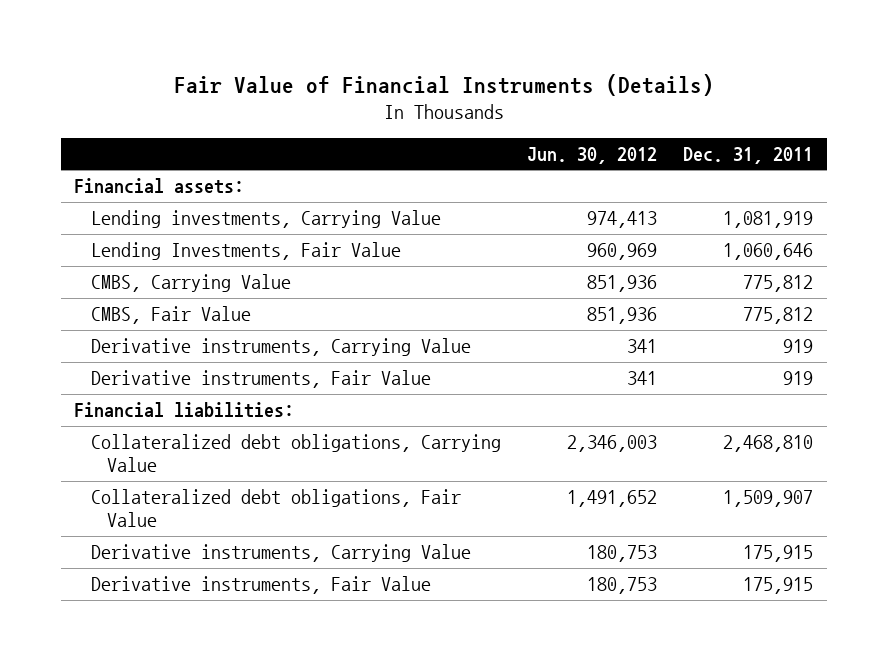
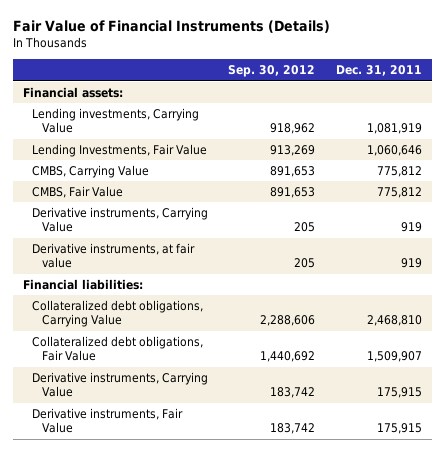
[527,146,658,164] Jun. 30, 2012 -> none
none -> [228,65,316,78] Sep. 30, 2012
[90,370,431,389] Derivative instruments, Fair Value -> [32,243,196,269] Derivative instruments, at fair value

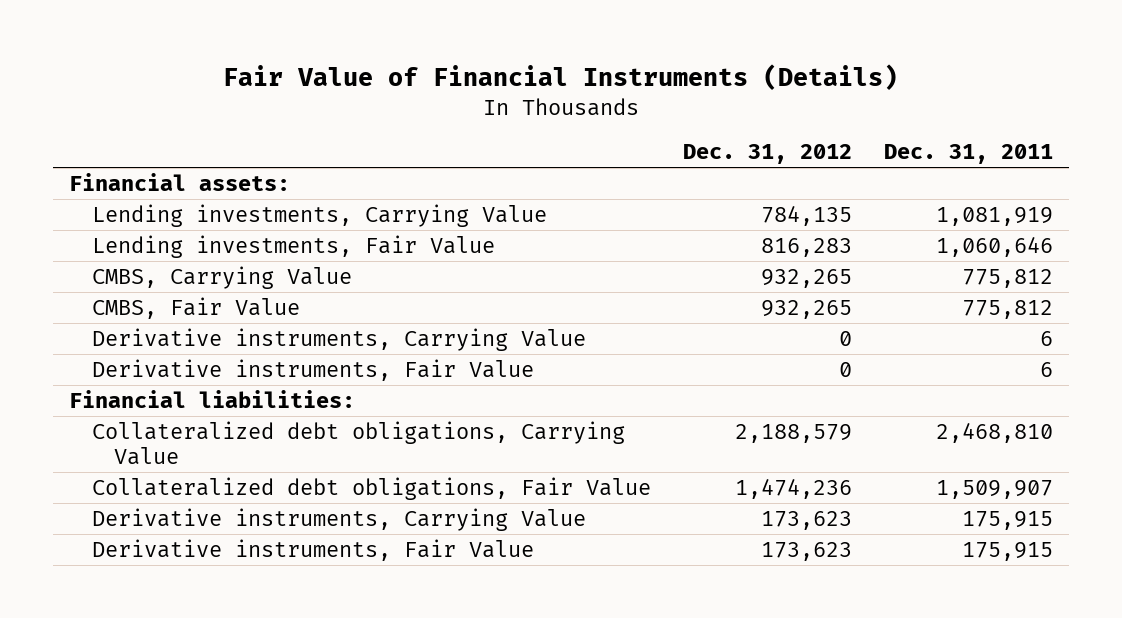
[228,65,316,78] Sep. 30, 2012 -> none
none -> [682,144,852,165] Dec. 31, 2012
[32,144,208,158] Lending Investments, Fair Value -> [91,234,495,258] Lending investments, Fair Value
[400,222,422,233] 919 -> [1040,330,1054,346] 6
[32,243,196,269] Derivative instruments, at fair value -> [91,358,534,381] Derivative instruments, Fair Value
[400,258,422,269] 919 -> [1040,361,1054,377] 6

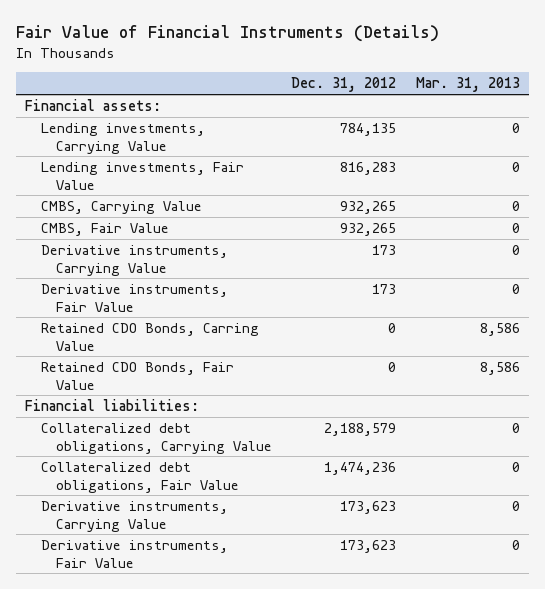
[884,144,1054,165] Dec. 31, 2011 -> none
none -> [415,77,520,93] Mar. 31, 2013
[838,330,852,346] 0 -> [372,244,397,255] 173
[838,361,852,377] 0 -> [372,283,397,294] 173
none -> [40,322,259,351] Retained CDO Bonds, Carring Value
none -> [40,361,234,390] Retained CDO Bonds, Fair Value

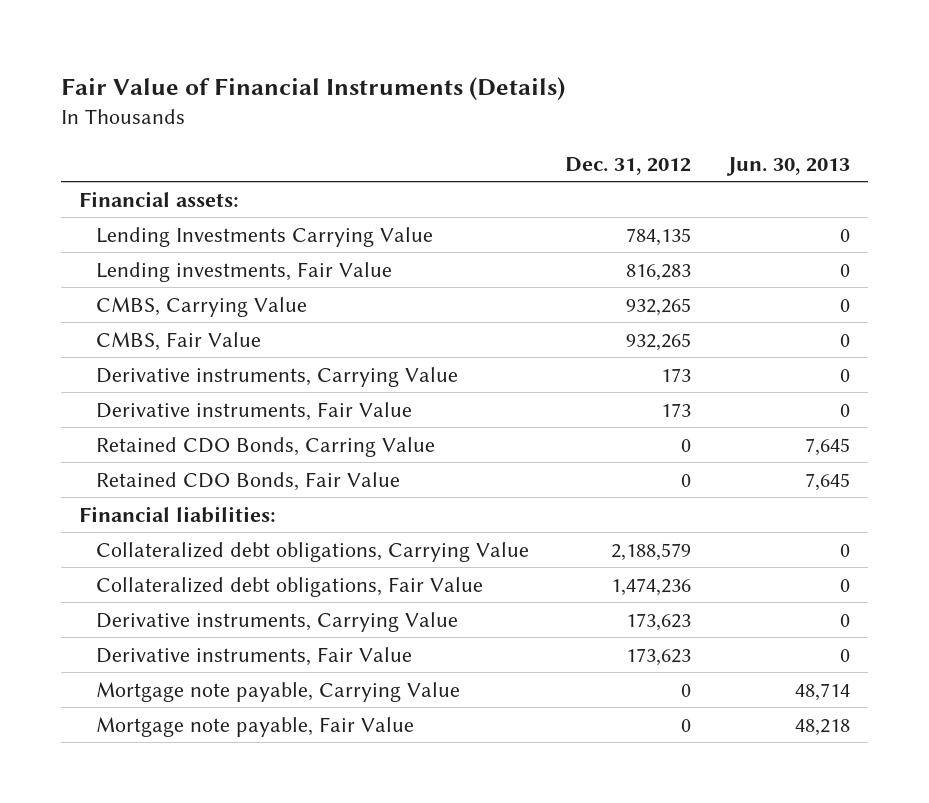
[415,77,520,93] Mar. 31, 2013 -> none
none -> [725,156,850,176] Jun. 30, 2013
[40,122,205,154] Lending investments, Carrying Value -> [96,226,434,247] Lending Investments Carrying Value
none -> [96,681,461,702] Mortgage note payable, Carrying Value
none -> [96,716,415,737] Mortgage note payable, Fair Value

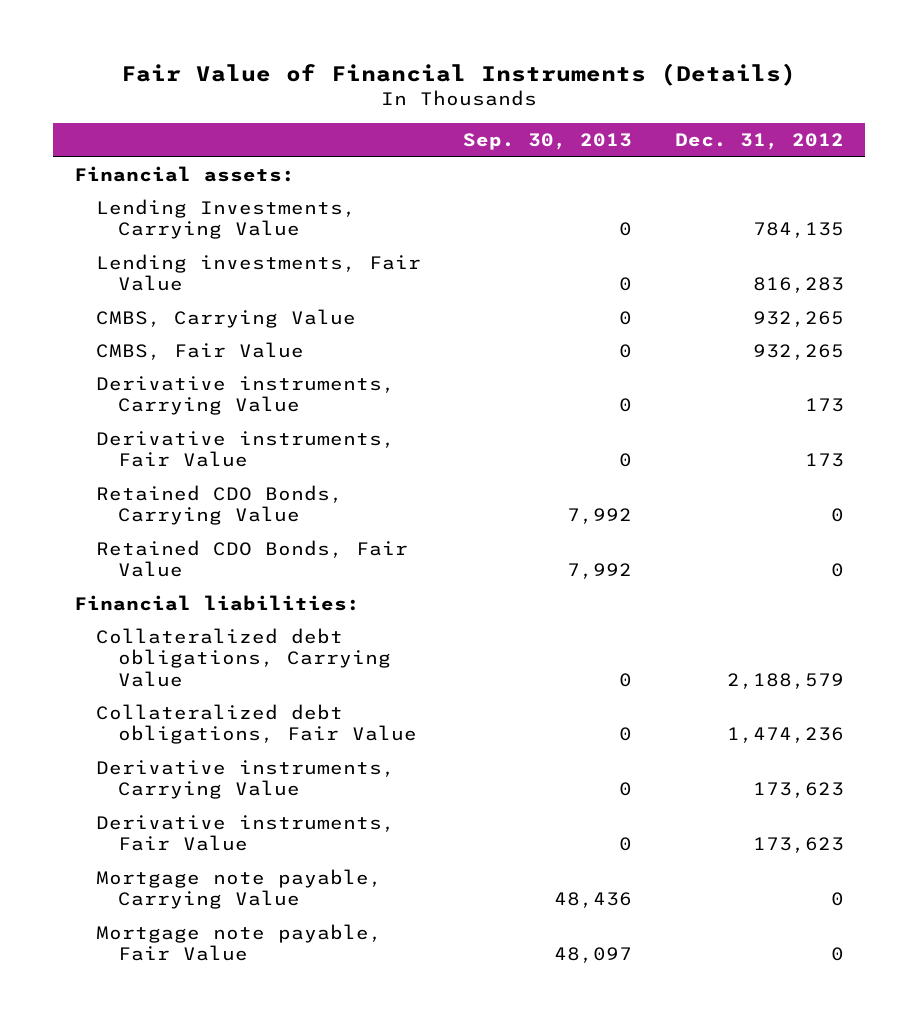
[725,156,850,176] Jun. 30, 2013 -> none
none -> [463,133,633,151] Sep. 30, 2013
[96,226,434,247] Lending Investments Carrying Value -> [95,198,356,240] Lending Investments, Carrying Value
[96,436,436,457] Retained CDO Bonds, Carring Value -> [95,484,343,526] Retained CDO Bonds, Carrying Value

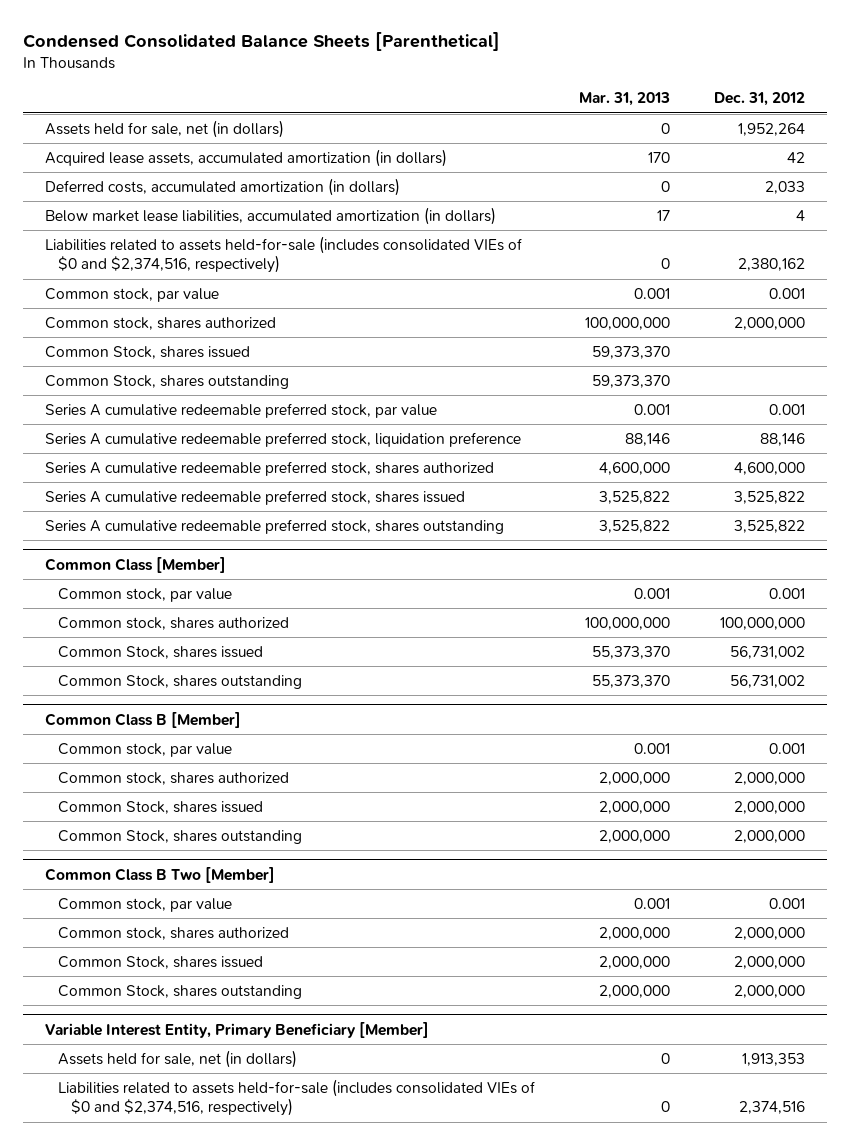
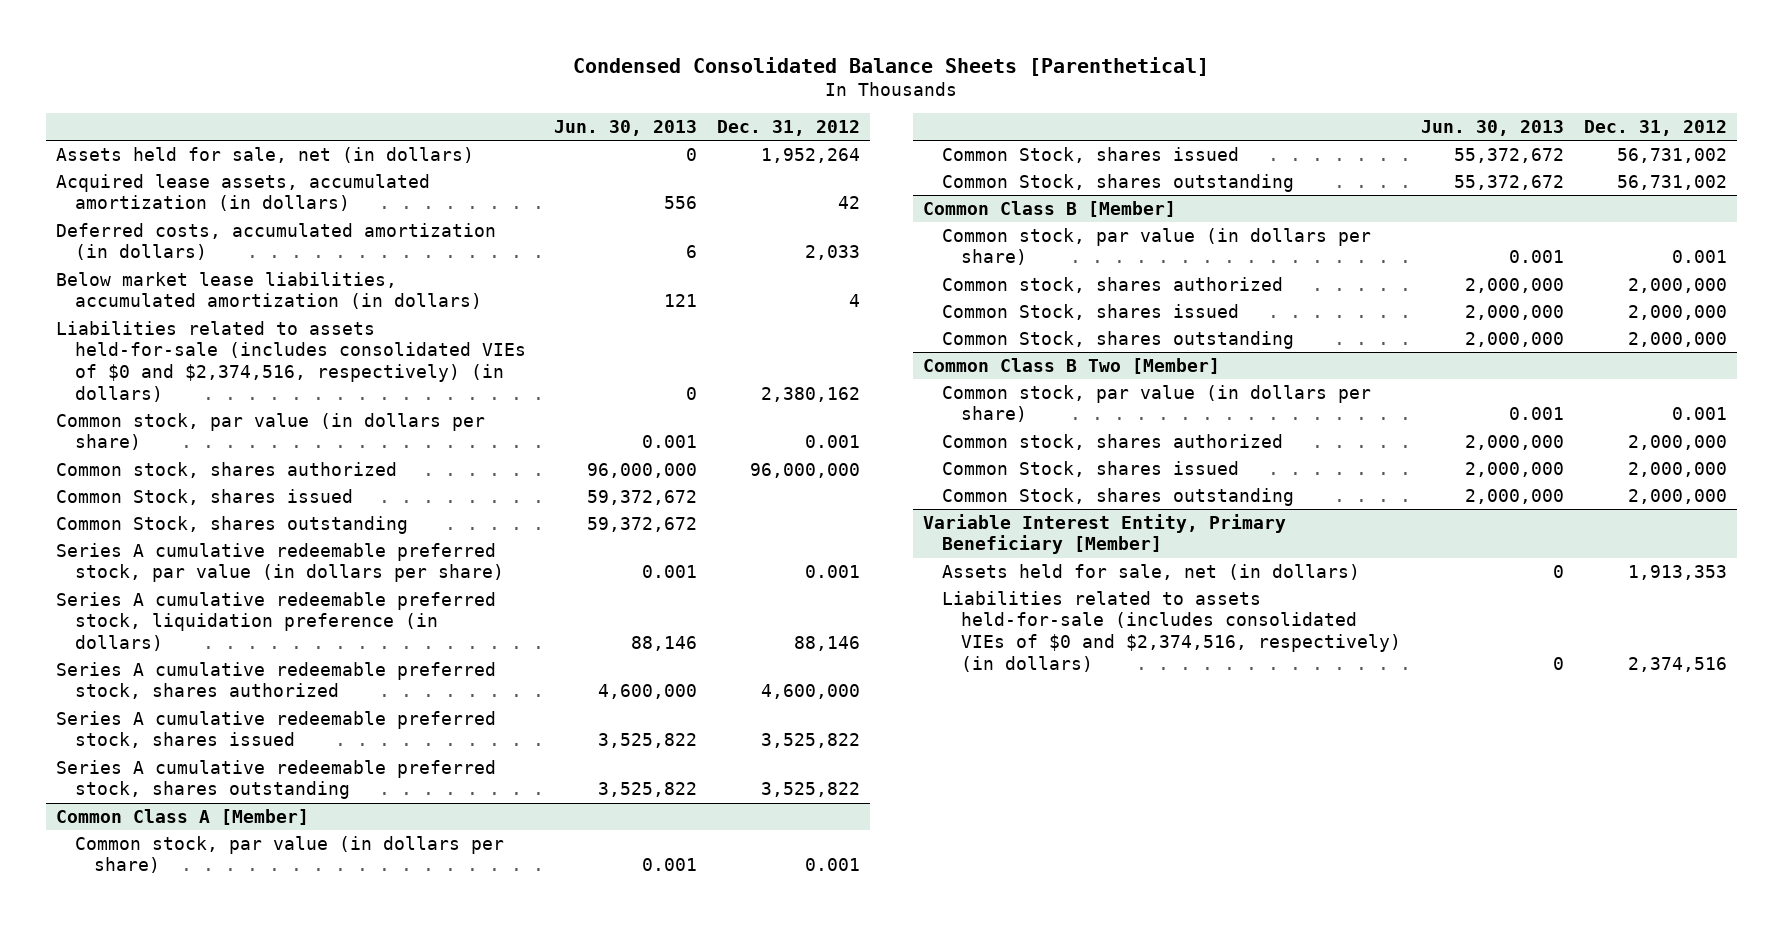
[578,92,670,107] Mar. 31, 2013 -> none
none -> [553,120,697,137] Jun. 30, 2013
[45,235,523,274] Liabilities related to assets held-for-sale (includes consolidated VIEs of $0 and $2,374,516, respectively) -> [55,320,527,403] Liabilities related to assets held-for-sale (includes consolidated VIEs of $0 and $2,374,516, respectively) (in dollars)
[45,287,220,302] Common stock, par value -> [55,412,485,451] Common stock, par value (in dollars per share)
[734,316,806,330] 2,000,000 -> [749,462,860,478] 96,000,000
[45,402,438,418] Series A cumulative redeemable preferred stock, par value -> [55,542,505,583] Series A cumulative redeemable preferred stock, par value (in dollars per share)
[45,431,522,447] Series A cumulative redeemable preferred stock, liquidation preference -> [55,591,496,652] Series A cumulative redeemable preferred stock, liquidation preference (in dollars)
[57,616,289,630] Common stock, shares authorized -> none
[45,556,227,573] Common Class [Member] -> [55,808,309,825] Common Class A [Member]
[57,587,232,602] Common stock, par value -> [75,835,505,874] Common stock, par value (in dollars per share)
[57,742,232,757] Common stock, par value -> [942,227,1372,266] Common stock, par value (in dollars per share)
[57,897,232,912] Common stock, par value -> [942,384,1372,423] Common stock, par value (in dollars per share)
[57,1078,535,1117] Liabilities related to assets held-for-sale (includes consolidated VIEs of $0 and $2,374,516, respectively) -> [942,590,1402,673] Liabilities related to assets held-for-sale (includes consolidated VIEs of $0 and $2,374,516, respectively) (in dollars)

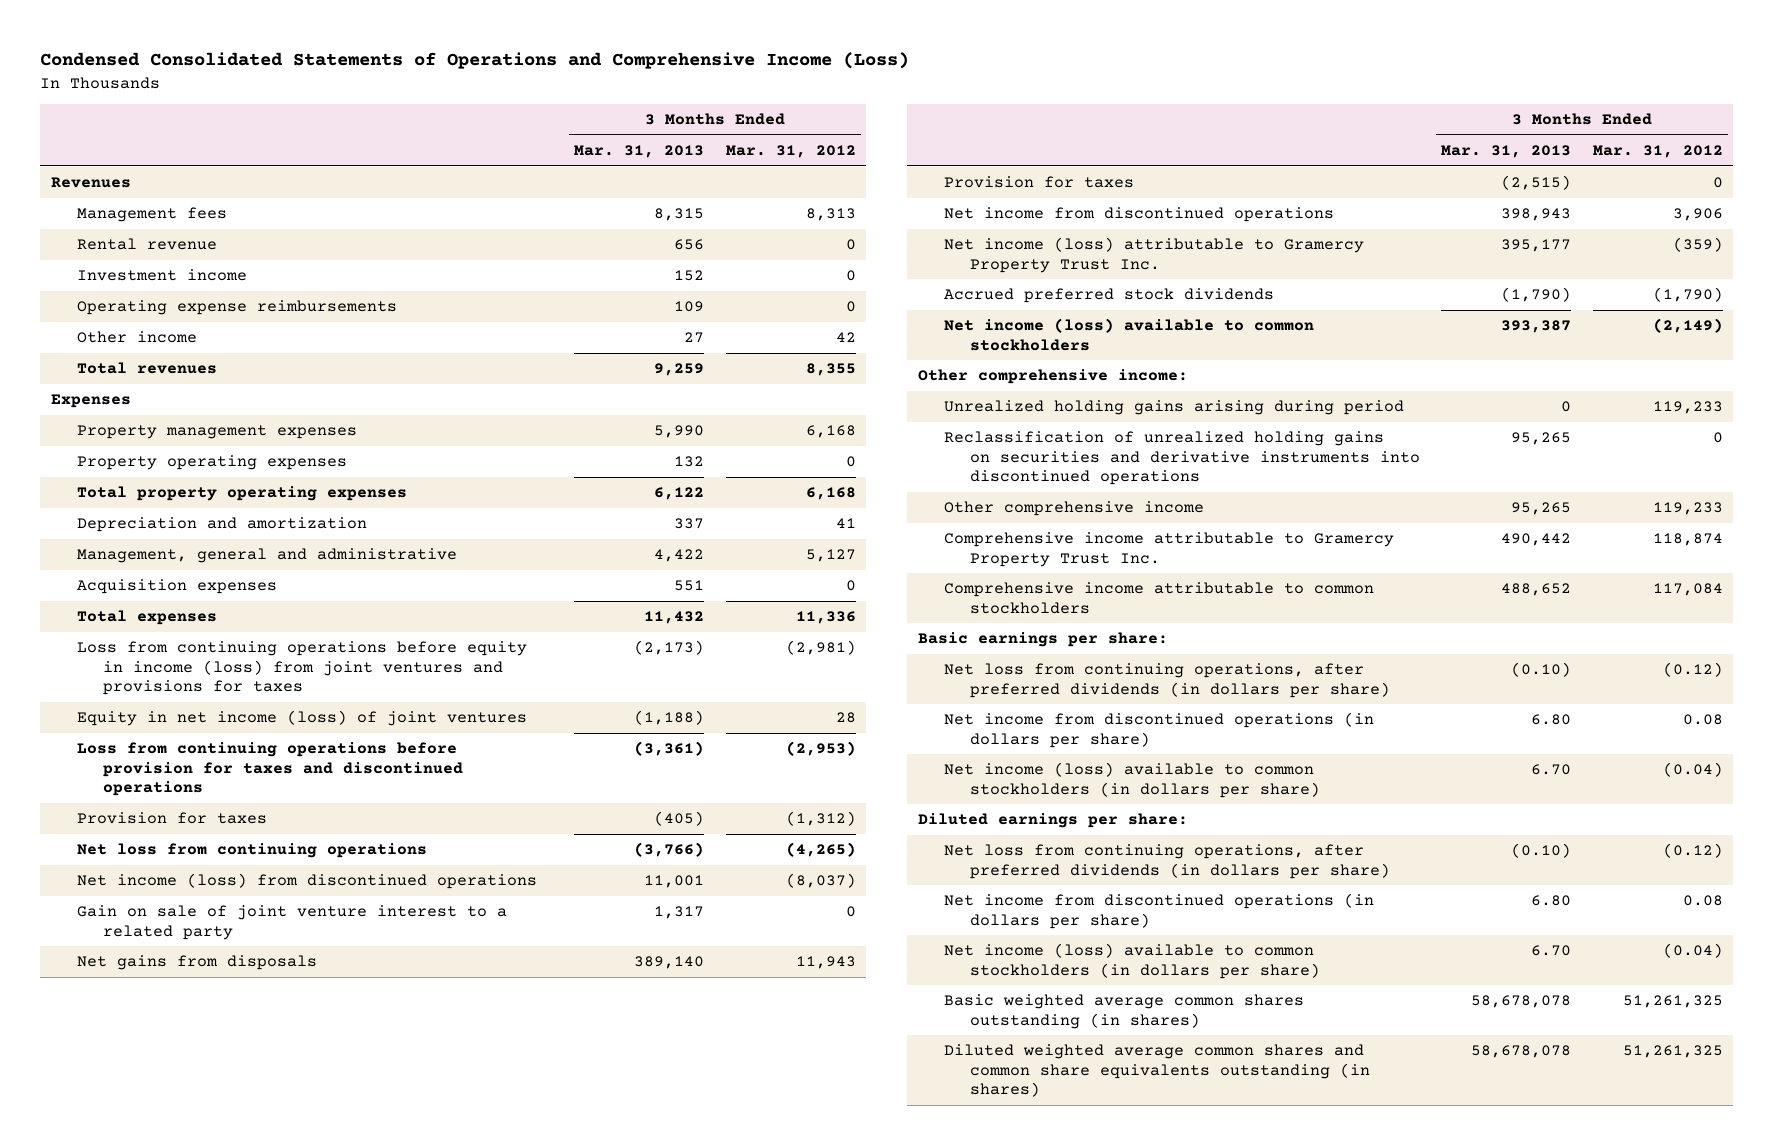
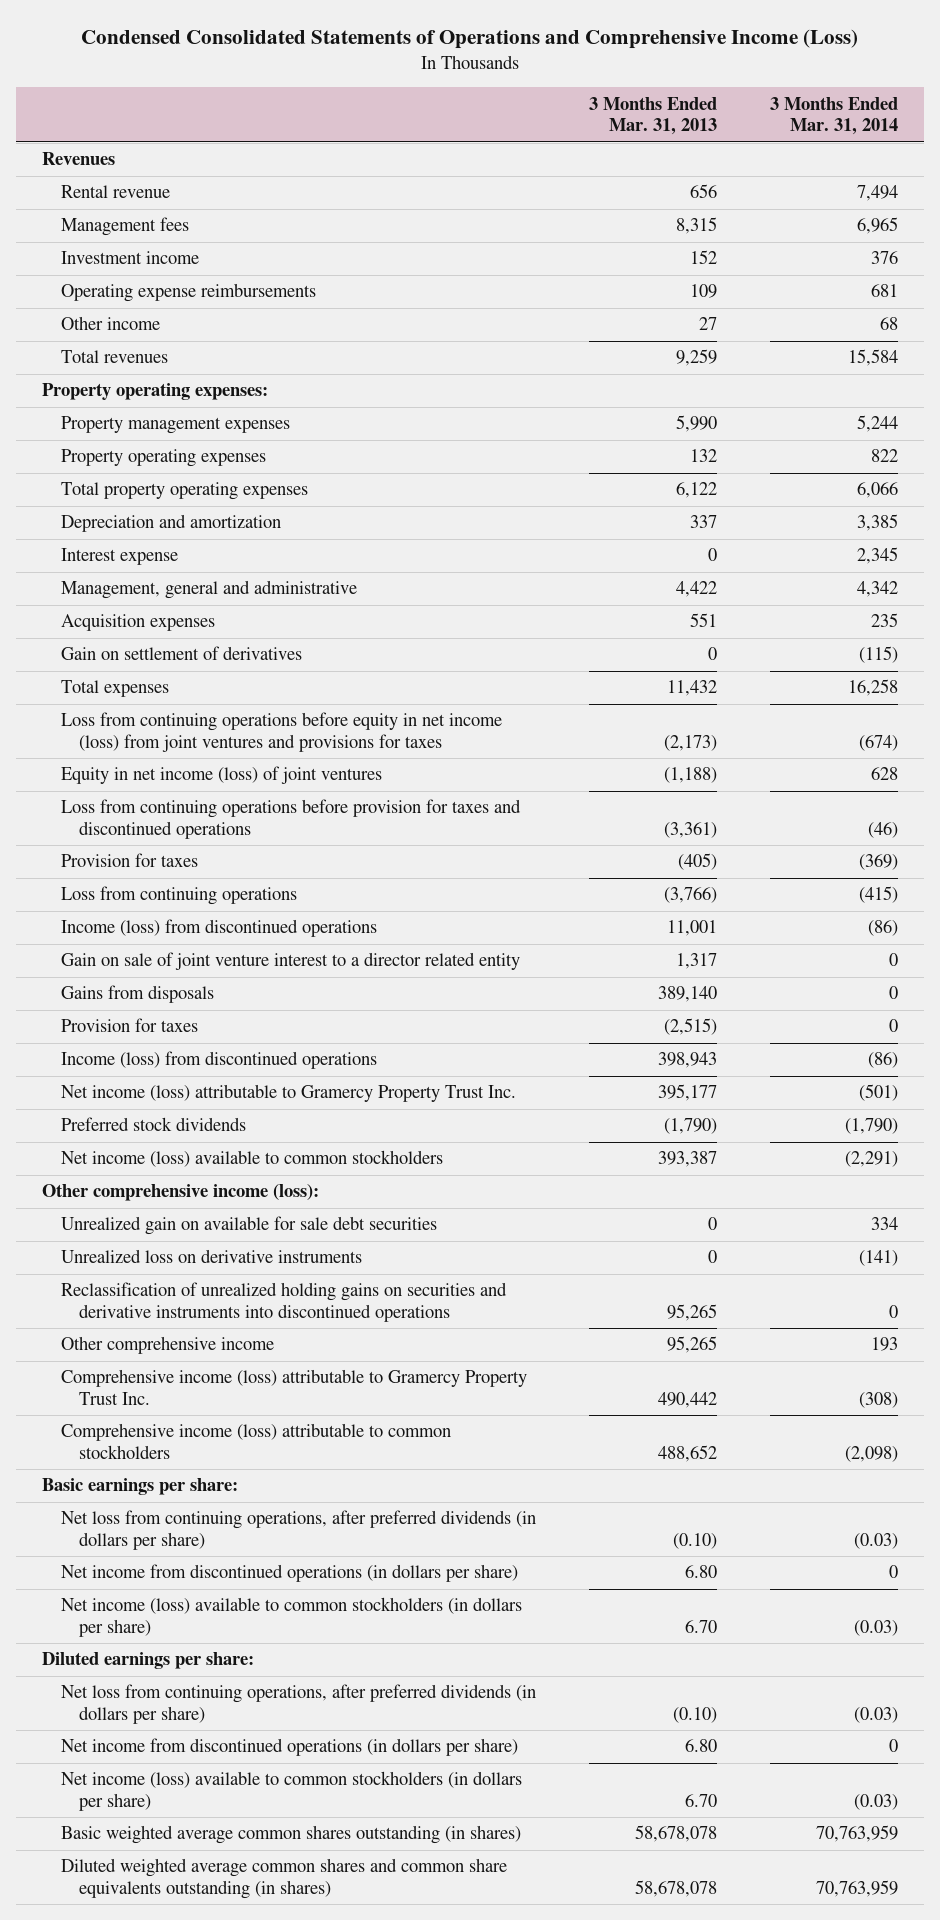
[725,145,856,159] Mar. 31, 2012 -> none
none -> [769,96,898,136] 3 Months Ended Mar. 31, 2014
[76,207,227,223] Management fees -> [60,217,189,237] Management fees
[50,394,131,409] Expenses -> none
none -> [42,383,269,401] Property operating expenses:
none -> [60,548,178,566] Interest expense
none -> [60,646,302,661] Gain on settlement of derivatives
[76,641,527,696] Loss from continuing operations before equity in income (loss) from joint ventures and provisions for taxes -> [60,712,502,753] Loss from continuing operations before equity in net income (loss) from joint ventures and provisions for taxes
[76,843,427,859] Net loss from continuing operations -> [60,886,297,906] Loss from continuing operations
[76,873,537,890] Net income (loss) from discontinued operations -> [60,919,377,938] Income (loss) from discontinued operations
[76,905,507,940] Gain on sale of joint venture interest to a related party -> [60,952,520,971] Gain on sale of joint venture interest to a director related entity
[76,955,317,971] Net gains from disposals -> [60,985,214,1004] Gains from disposals
[943,207,1334,223] Net income from discontinued operations -> [60,1051,377,1070] Income (loss) from discontinued operations
[943,288,1274,304] Accrued preferred stock dividends -> [60,1117,246,1132] Preferred stock dividends
[917,369,1188,385] Other comprehensive income: -> [42,1184,320,1202] Other comprehensive income (loss):
[943,400,1404,416] Unrealized holding gains arising during period -> [60,1216,437,1236] Unrealized gain on available for sale debt securities
none -> [60,1249,362,1264] Unrealized loss on derivative instruments
[943,532,1394,567] Comprehensive income attributable to Gramercy Property Trust Inc. -> [60,1369,527,1406] Comprehensive income (loss) attributable to Gramercy Property Trust Inc.
[943,582,1374,614] Comprehensive income attributable to common stockholders -> [60,1423,451,1460] Comprehensive income (loss) attributable to common stockholders

